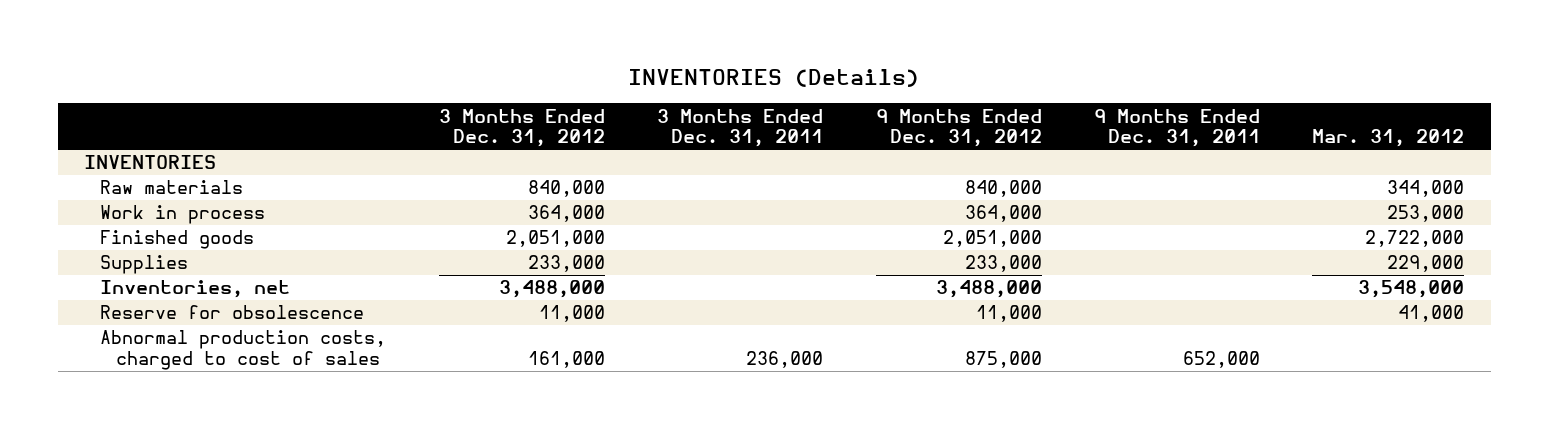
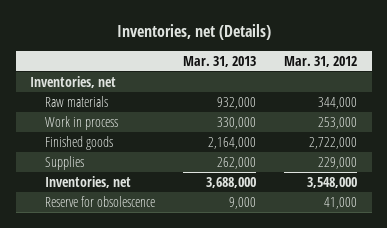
[628,69,920,88] INVENTORIES (Details) -> [116,23,271,40] Inventories, net (Details)
[438,108,605,148] 3 Months Ended Dec. 31, 2012 -> none
[657,108,824,148] 3 Months Ended Dec. 31, 2011 -> none
[875,108,1042,148] 9 Months Ended Dec. 31, 2012 -> none
[1093,108,1260,148] 9 Months Ended Dec. 31, 2011 -> none
none -> [183,55,257,67] Mar. 31, 2013
[84,155,217,170] INVENTORIES -> [29,76,116,89] Inventories, net
[100,330,387,370] Abnormal production costs, charged to cost of sales -> none

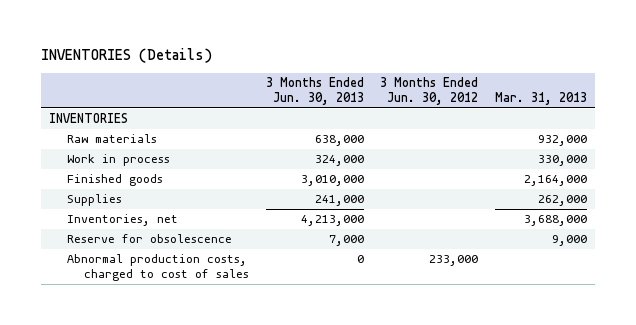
[116,23,271,40] Inventories, net (Details) -> [40,48,212,64] INVENTORIES (Details)
[284,55,358,67] Mar. 31, 2012 -> none
none -> [265,77,364,106] 3 Months Ended Jun. 30, 2013
none -> [380,77,479,106] 3 Months Ended Jun. 30, 2012
[29,76,116,89] Inventories, net -> [48,113,128,124] INVENTORIES
none -> [66,254,250,282] Abnormal production costs, charged to cost of sales

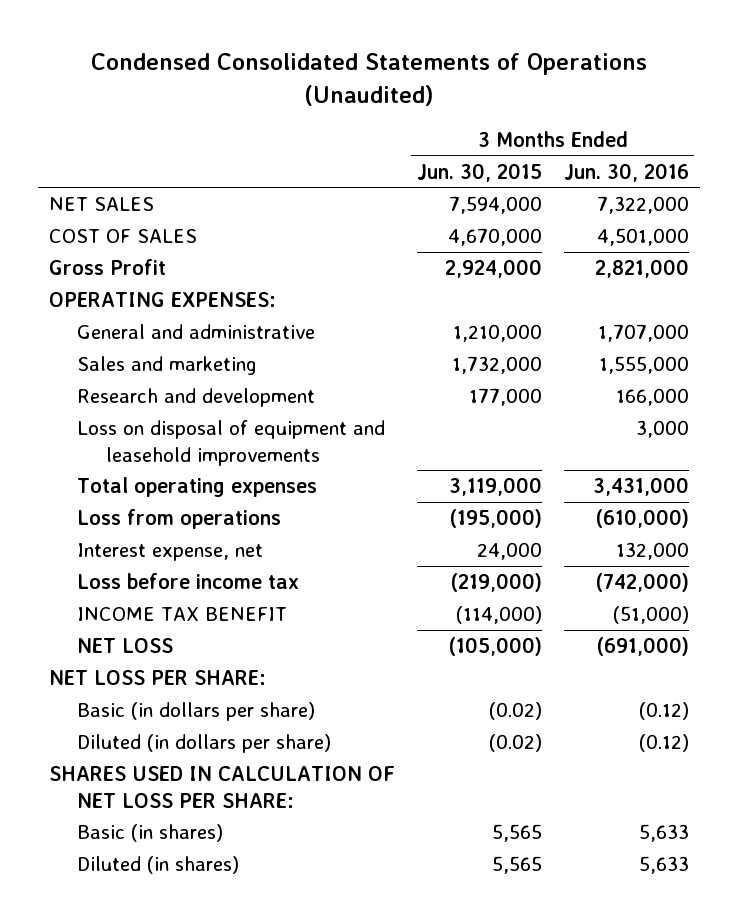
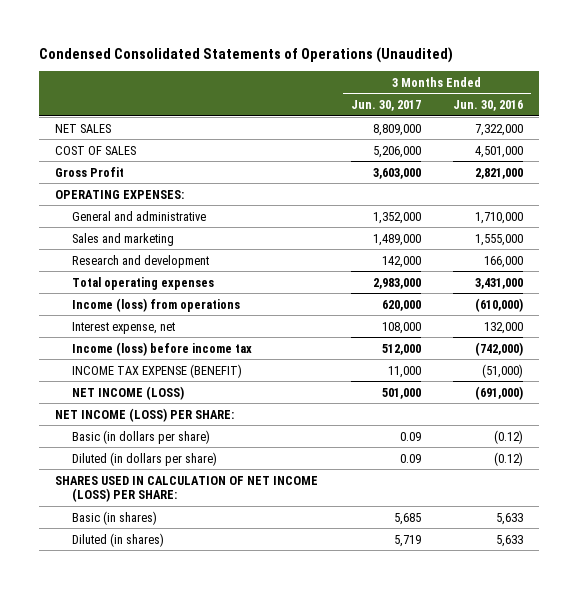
[416,162,542,182] Jun. 30, 2015 -> none
none -> [350,100,421,112] Jun. 30, 2017
[597,324,689,343] 1,707,000 -> [474,211,523,224] 1,710,000
[77,420,386,466] Loss on disposal of equipment and leasehold improvements -> none
[77,509,282,530] Loss from operations -> [71,297,240,312] Income (loss) from operations
[77,573,300,590] Loss before income tax -> [71,341,252,356] Income (loss) before income tax
[77,607,288,622] INCOME TAX BENEFIT -> [71,363,242,378] INCOME TAX EXPENSE (BENEFIT)
[77,638,174,654] NET LOSS -> [71,385,184,400] NET INCOME (LOSS)
[48,670,266,686] NET LOSS PER SHARE: -> [55,407,235,422] NET INCOME (LOSS) PER SHARE:
[48,766,395,808] SHARES USED IN CALCULATION OF NET LOSS PER SHARE: -> [55,475,319,503] SHARES USED IN CALCULATION OF NET INCOME (LOSS) PER SHARE:

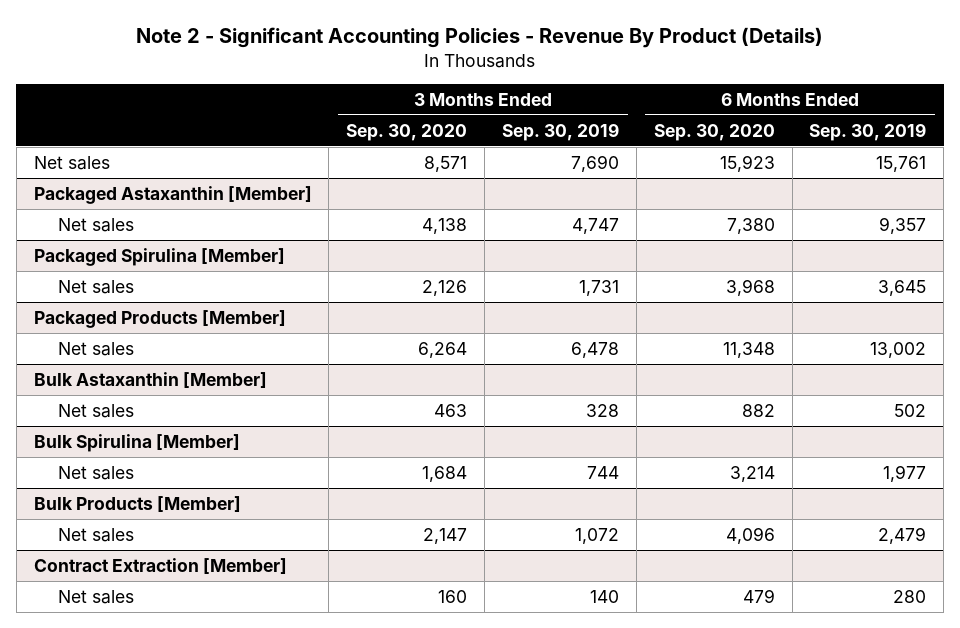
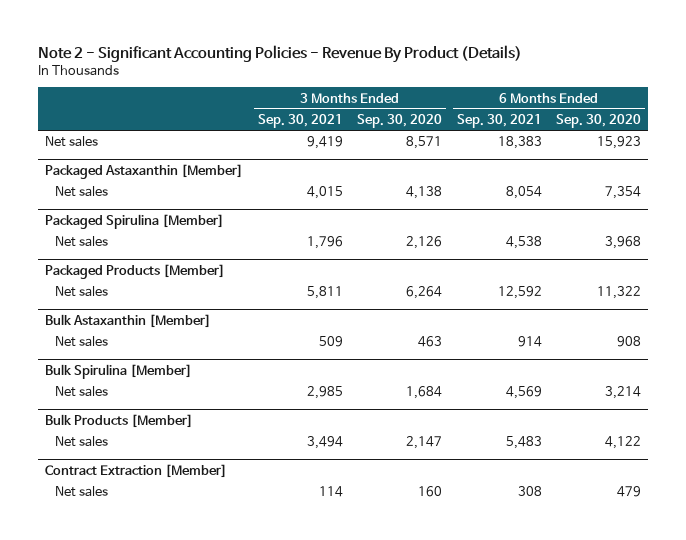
[501,122,619,141] Sep. 30, 2019 -> none
[809,122,927,141] Sep. 30, 2019 -> none
none -> [257,114,343,129] Sep. 30, 2021
none -> [456,114,542,129] Sep. 30, 2021
[726,217,775,234] 7,380 -> [604,186,641,200] 7,354
[722,341,775,358] 11,348 -> [596,286,641,300] 11,322
[741,403,775,417] 882 -> [616,336,641,348] 908
[725,526,775,544] 4,096 -> [604,436,641,450] 4,122

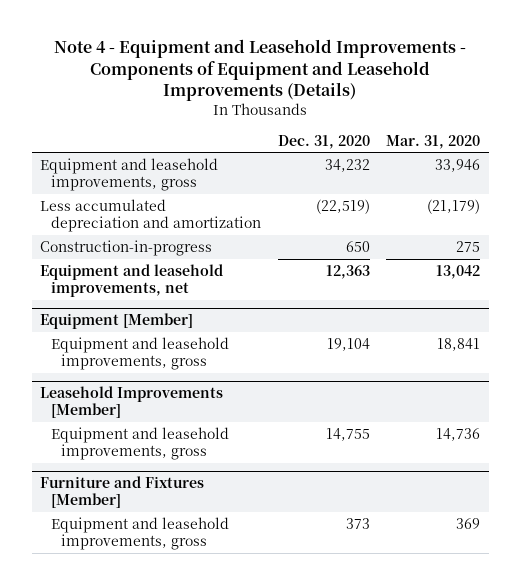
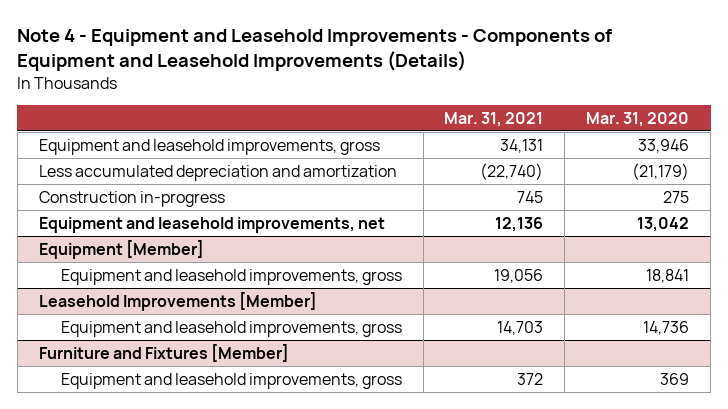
[277,134,370,149] Dec. 31, 2020 -> none
none -> [444,111,544,127] Mar. 31, 2021
[39,239,212,256] Construction-in-progress -> [38,190,225,207] Construction in-progress

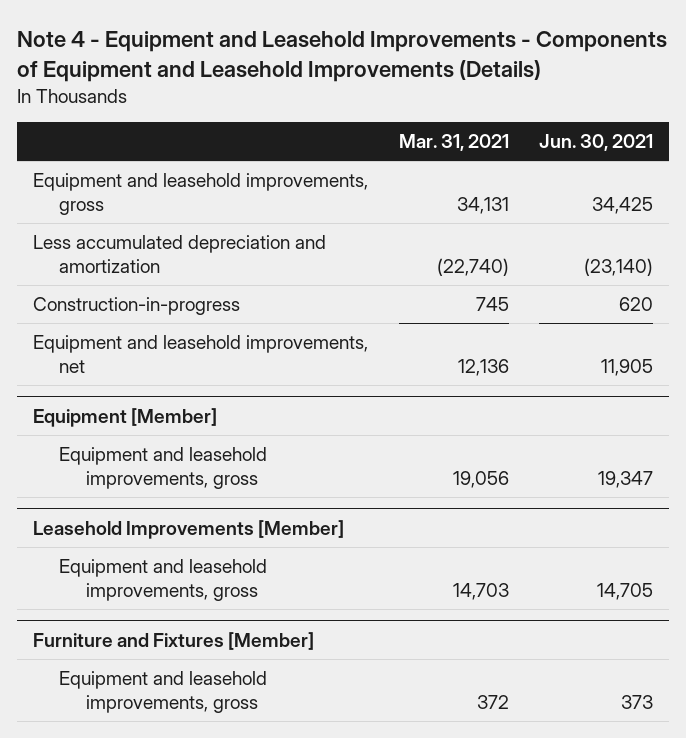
[586,111,690,127] Mar. 31, 2020 -> none
none -> [539,134,654,152] Jun. 30, 2021
[38,190,225,207] Construction in-progress -> [32,297,240,316] Construction-in-progress

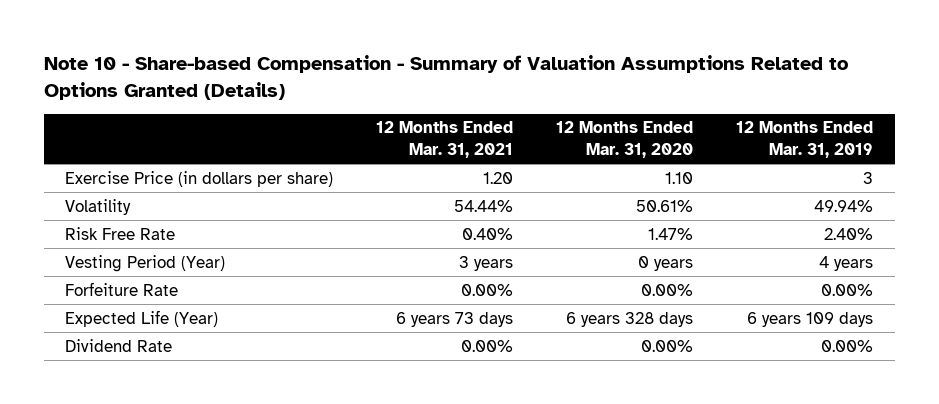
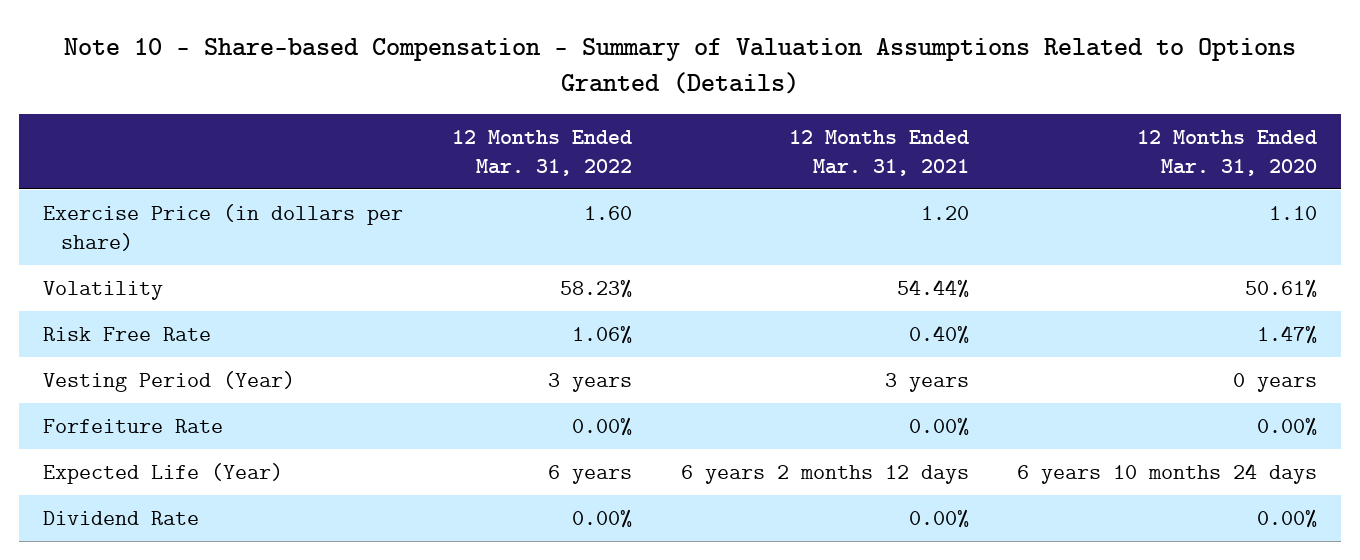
[736,121,874,158] 12 Months Ended Mar. 31, 2019 -> none
none -> [451,130,632,176] 12 Months Ended Mar. 31, 2022
[396,311,514,327] 6 years 73 days -> [680,465,969,485] 6 years 2 months 12 days
[566,311,694,327] 6 years 328 days -> [1017,463,1318,485] 6 years 10 months 24 days

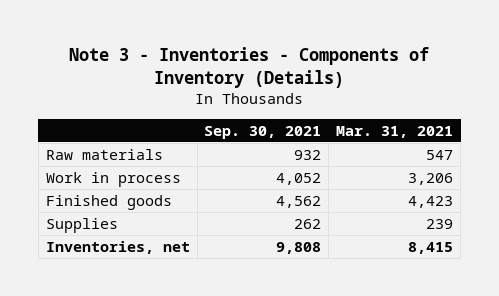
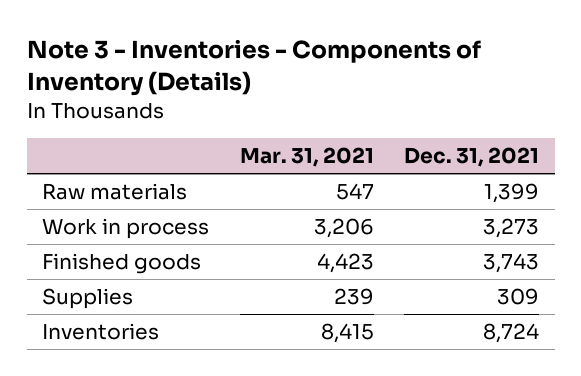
[204,125,322,139] Sep. 30, 2021 -> none
none -> [404,147,540,168] Dec. 31, 2021
[45,240,190,254] Inventories, net -> [42,323,160,341] Inventories

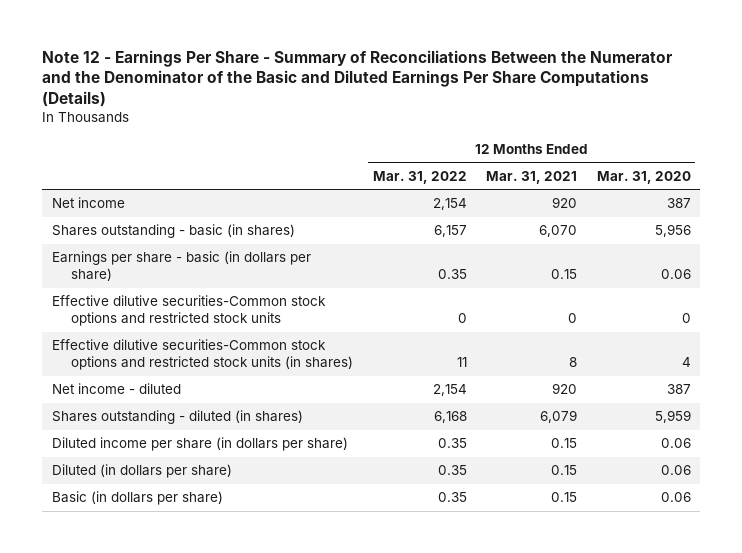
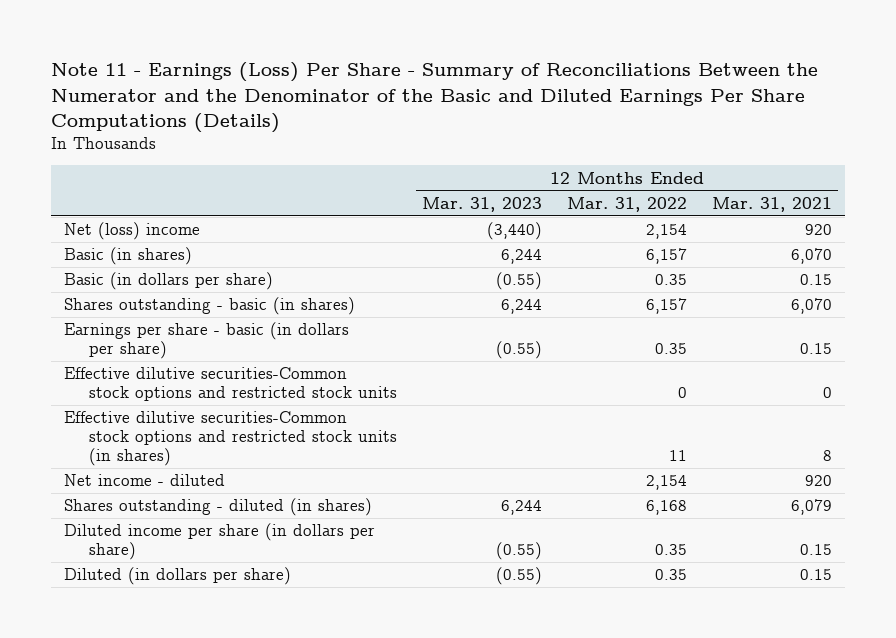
[42,49,674,108] Note 12 - Earnings Per Share - Summary of Reconciliations Between the Numerator and the Denominator of the Basic and Diluted Earnings Per Share Computations (Details) -> [51,62,819,134] Note 11 - Earnings (Loss) Per Share - Summary of Reconciliations Between the Numerator and the Denominator of the Basic and Diluted Earnings Per Share Computations (Details)
[596,170,691,184] Mar. 31, 2020 -> none
none -> [421,196,542,212] Mar. 31, 2023
[51,197,125,209] Net income -> [63,222,200,241] Net (loss) income
none -> [63,247,192,266] Basic (in shares)
[51,491,223,506] Basic (in dollars per share) -> [63,272,273,291] Basic (in dollars per share)

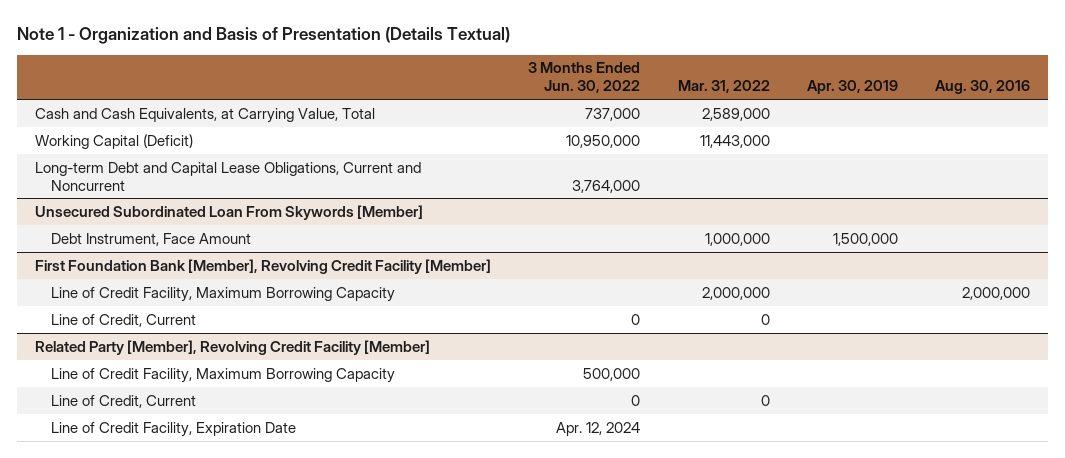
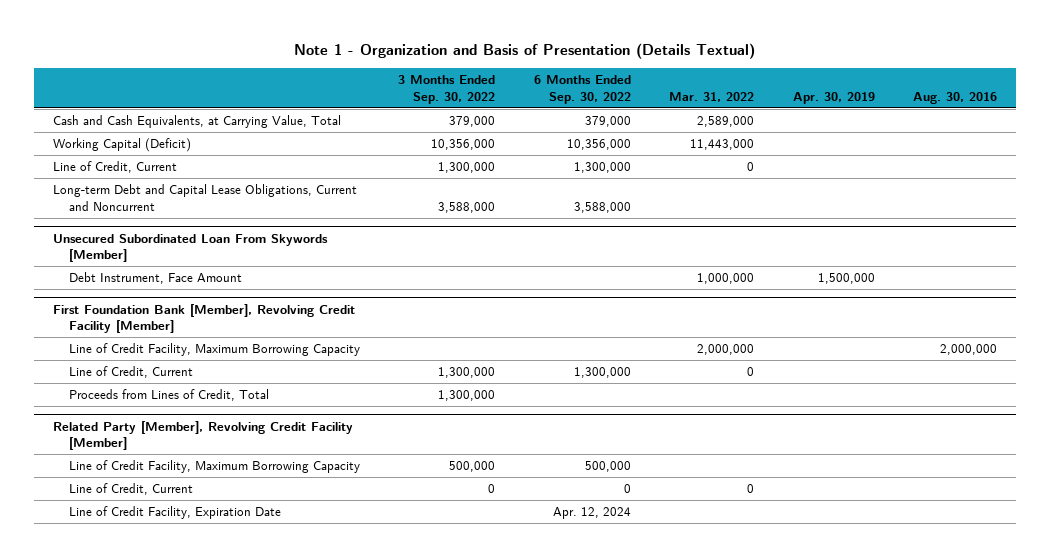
[528,62,641,94] 3 Months Ended Jun. 30, 2022 -> none
none -> [398,75,496,105] 3 Months Ended Sep. 30, 2022
none -> [533,75,631,105] 6 Months Ended Sep. 30, 2022
none -> [53,161,178,174] Line of Credit, Current
none -> [68,389,269,402] Proceeds from Lines of Credit, Total

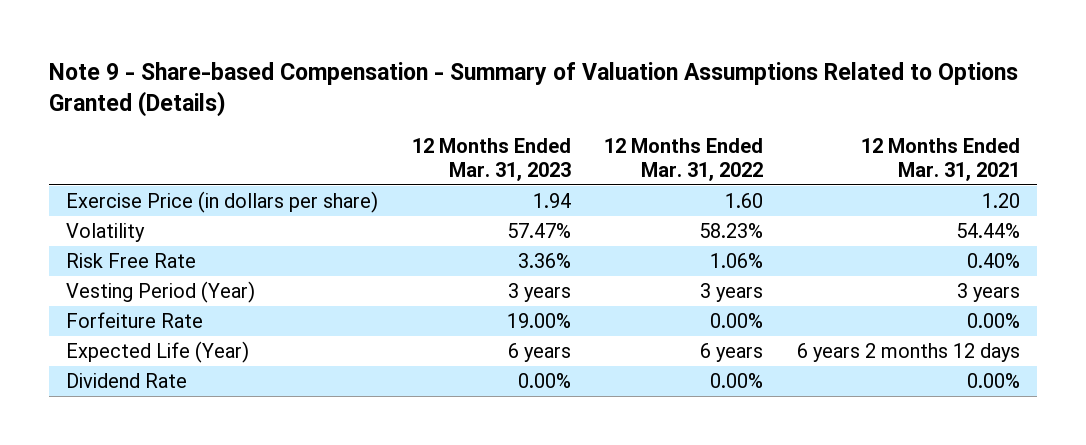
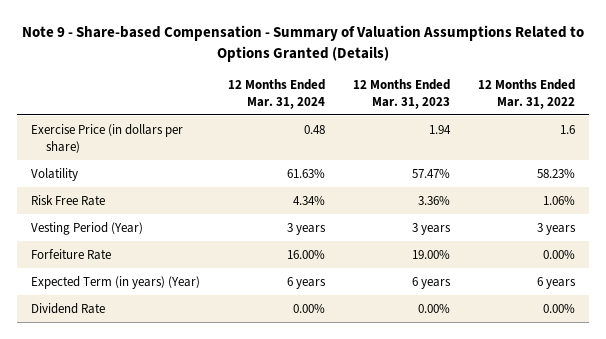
[860,137,1020,181] 12 Months Ended Mar. 31, 2021 -> none
none -> [228,78,326,109] 12 Months Ended Mar. 31, 2024
[725,193,764,209] 1.60 -> [560,124,576,134] 1.6
[66,341,250,364] Expected Life (Year) -> [30,275,200,289] Expected Term (in years) (Year)

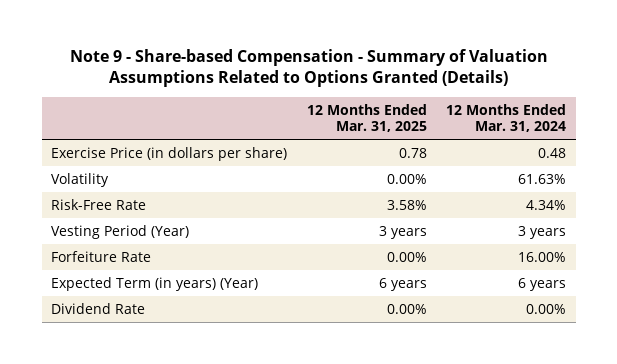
[353,78,451,109] 12 Months Ended Mar. 31, 2023 -> none
[478,78,576,109] 12 Months Ended Mar. 31, 2022 -> none
none -> [306,103,427,133] 12 Months Ended Mar. 31, 2025
[30,194,105,206] Risk Free Rate -> [51,198,147,210] Risk-Free Rate

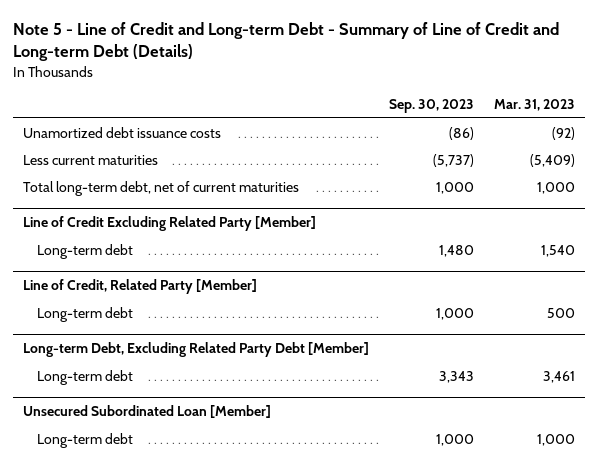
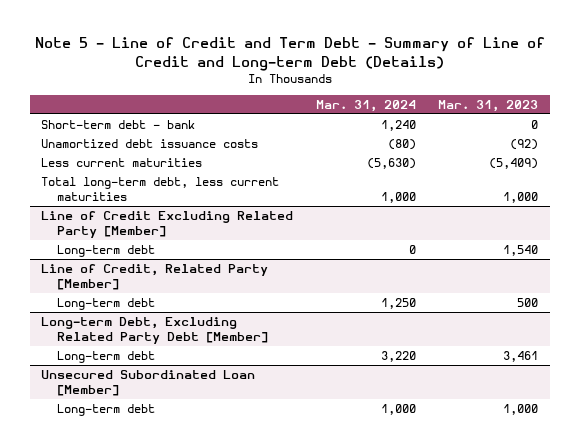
[13,22,560,62] Note 5 - Line of Credit and Long-term Debt - Summary of Line of Credit and Long-term Debt (Details) -> [34,37,545,71] Note 5 - Line of Credit and Term Debt - Summary of Line of Credit and Long-term Debt (Details)
[389,99,475,114] Sep. 30, 2023 -> none
none -> [315,99,416,112] Mar. 31, 2024
none -> [41,119,196,129] Short-term debt - bank
[23,180,300,196] Total long-term debt, net of current maturities -> [41,176,280,202] Total long-term debt, less current maturities

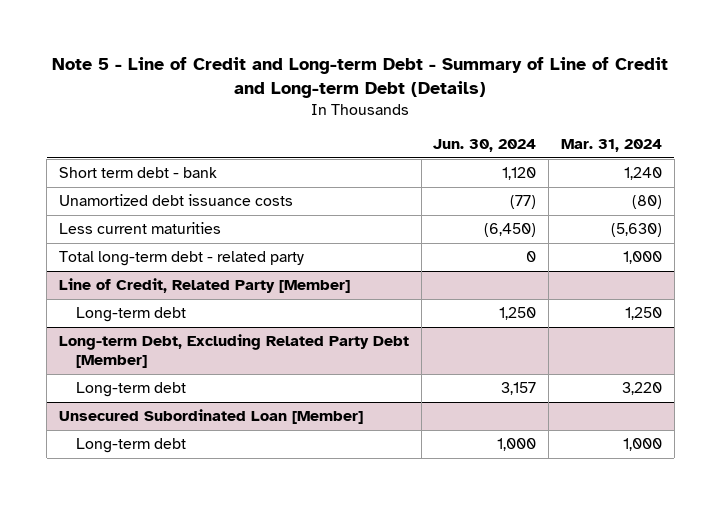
[34,37,545,71] Note 5 - Line of Credit and Term Debt - Summary of Line of Credit and Long-term Debt (Details) -> [52,57,669,98] Note 5 - Line of Credit and Long-term Debt - Summary of Line of Credit and Long-term Debt (Details)
[438,99,539,112] Mar. 31, 2023 -> none
none -> [433,139,537,153] Jun. 30, 2024
[41,119,196,129] Short-term debt - bank -> [58,167,217,179] Short term debt - bank
[41,210,294,239] Line of Credit Excluding Related Party [Member] -> none
[56,244,155,257] Long-term debt -> none
[41,176,280,202] Total long-term debt, less current maturities -> [58,251,304,267] Total long-term debt - related party

